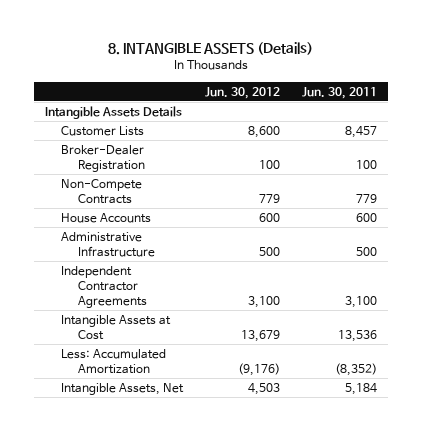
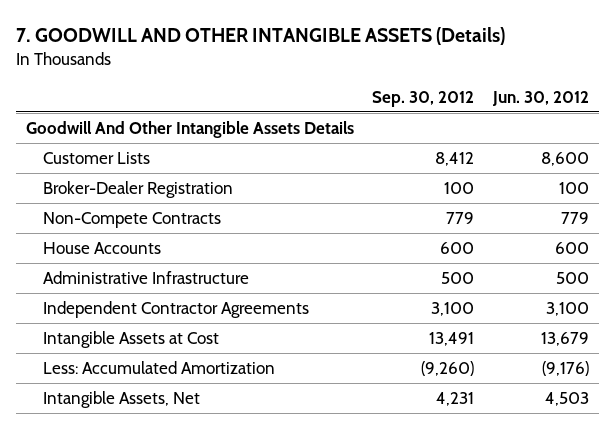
[108,41,314,55] 8. INTANGIBLE ASSETS (Details) -> [16,27,506,46] 7. GOODWILL AND OTHER INTANGIBLE ASSETS (Details)
[302,86,378,99] Jun. 30, 2011 -> none
none -> [372,90,475,107] Sep. 30, 2012
[44,105,182,119] Intangible Assets Details -> [25,120,354,138] Goodwill And Other Intangible Assets Details

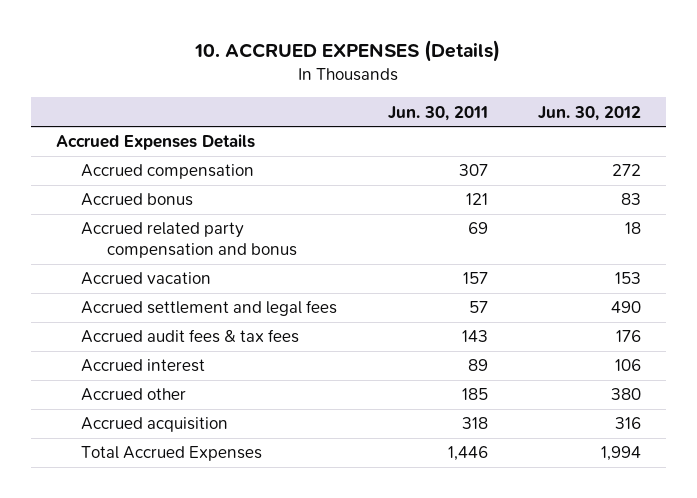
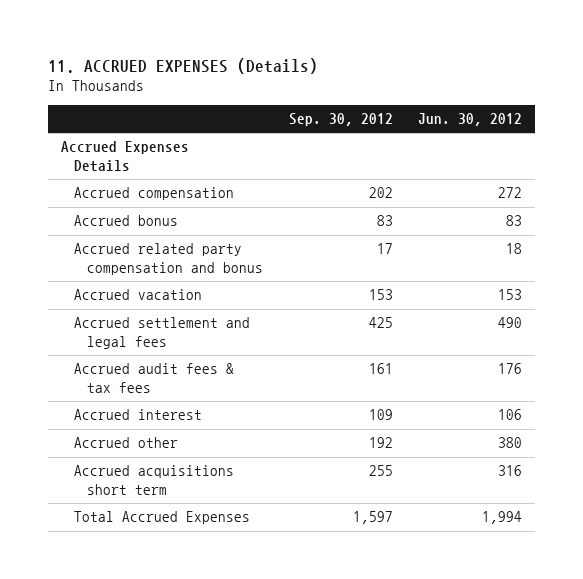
[194,40,501,63] 10. ACCRUED EXPENSES (Details) -> [48,57,319,74] 11. ACCRUED EXPENSES (Details)
[387,105,488,121] Jun. 30, 2011 -> none
none -> [288,113,393,127] Sep. 30, 2012
[81,417,229,433] Accrued acquisition -> [74,465,235,495] Accrued acquisitions short term

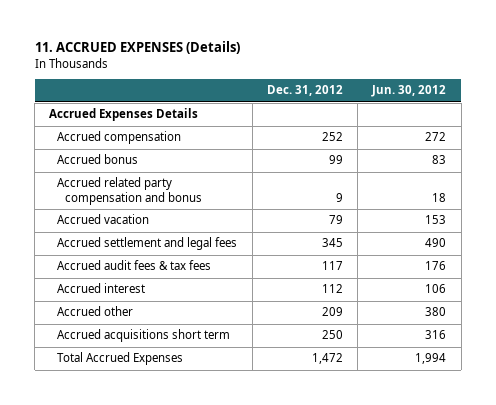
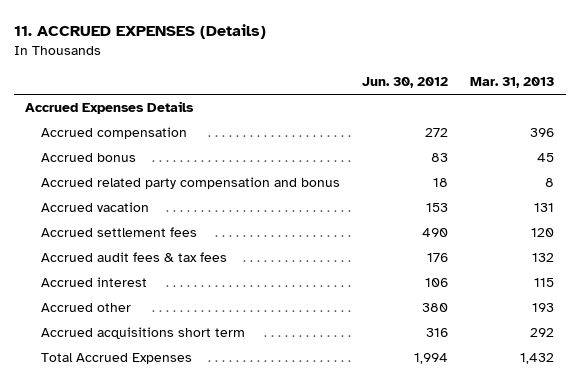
[266,85,343,97] Dec. 31, 2012 -> none
none -> [470,77,555,89] Mar. 31, 2013
[57,237,238,251] Accrued settlement and legal fees -> [40,227,197,238] Accrued settlement fees

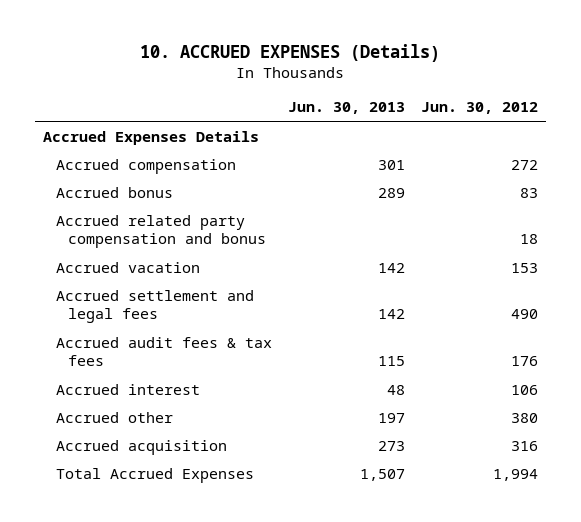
[14,23,267,39] 11. ACCRUED EXPENSES (Details) -> [140,43,441,62] 10. ACCRUED EXPENSES (Details)
[470,77,555,89] Mar. 31, 2013 -> none
none -> [287,102,405,115] Jun. 30, 2013
[40,227,197,238] Accrued settlement fees -> [55,289,254,323] Accrued settlement and legal fees
[40,327,245,340] Accrued acquisitions short term -> [55,439,227,455] Accrued acquisition

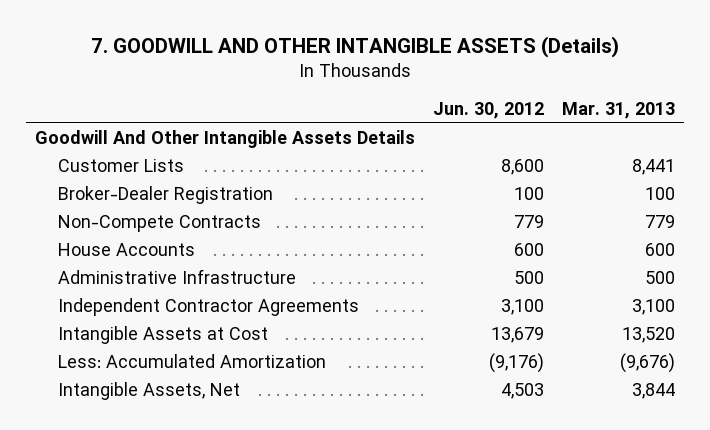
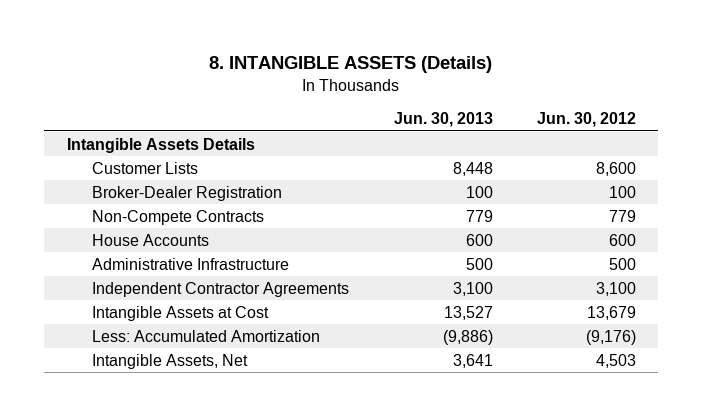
[90,36,619,59] 7. GOODWILL AND OTHER INTANGIBLE ASSETS (Details) -> [209,56,493,74] 8. INTANGIBLE ASSETS (Details)
[561,102,675,120] Mar. 31, 2013 -> none
none -> [393,112,493,128] Jun. 30, 2013
[34,130,415,149] Goodwill And Other Intangible Assets Details -> [66,137,255,153] Intangible Assets Details

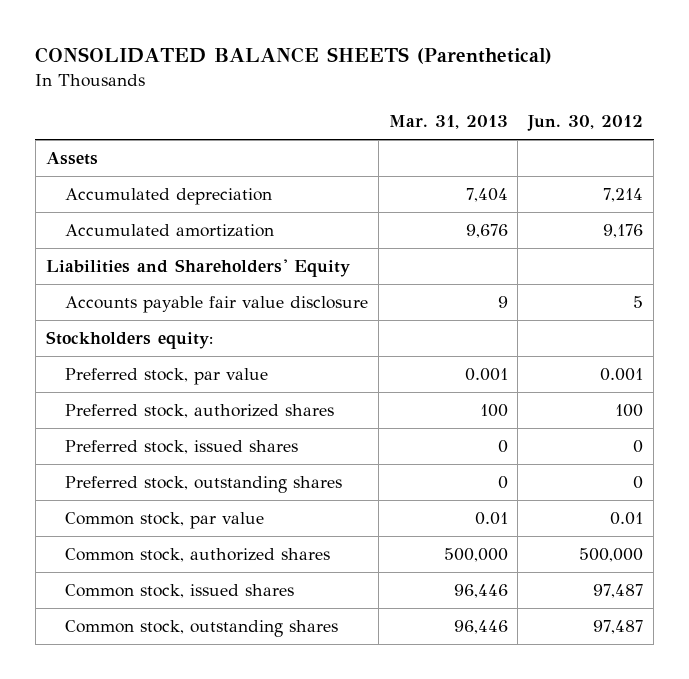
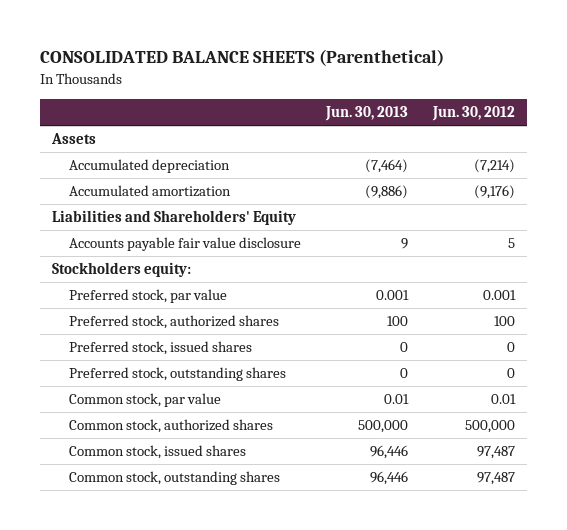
[388,115,508,130] Mar. 31, 2013 -> none
none -> [324,106,408,122] Jun. 30, 2013
[603,187,644,202] 7,214 -> [473,159,515,174] (7,214)
[603,223,644,238] 9,176 -> [473,185,515,200] (9,176)

